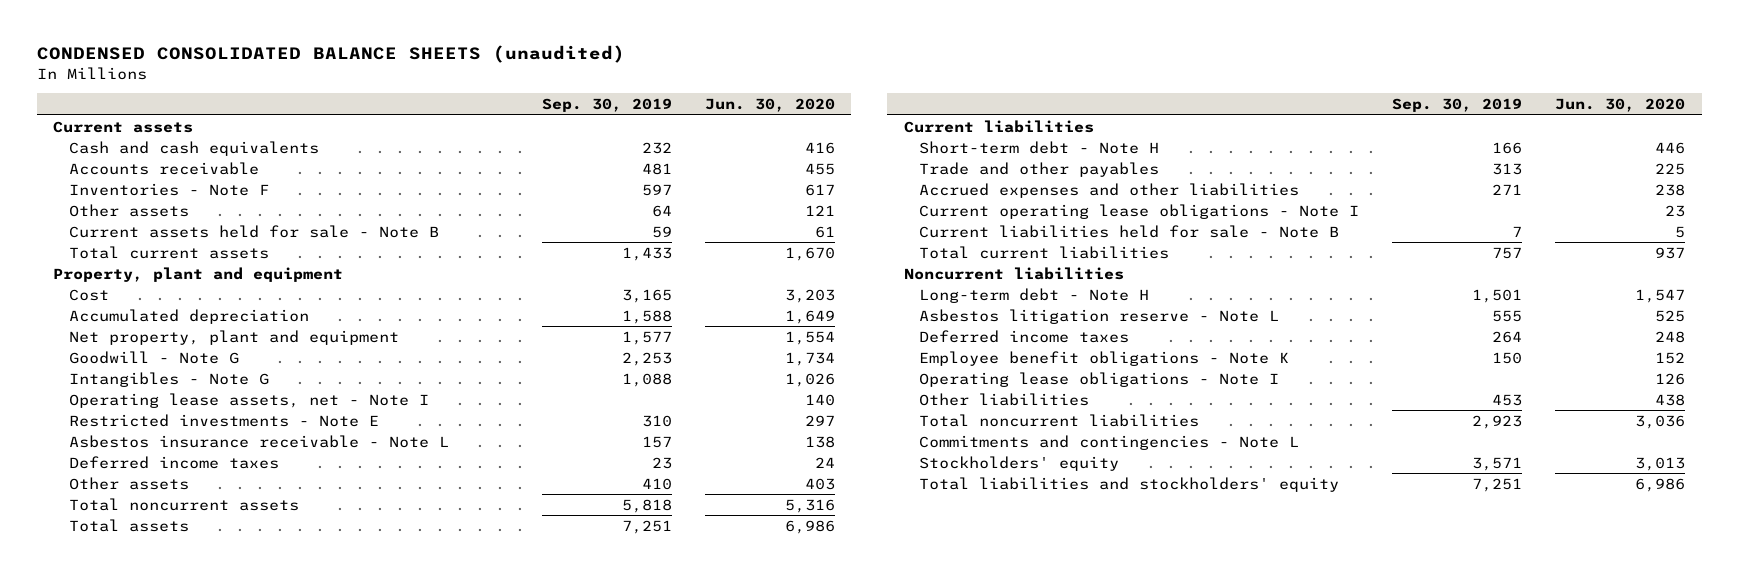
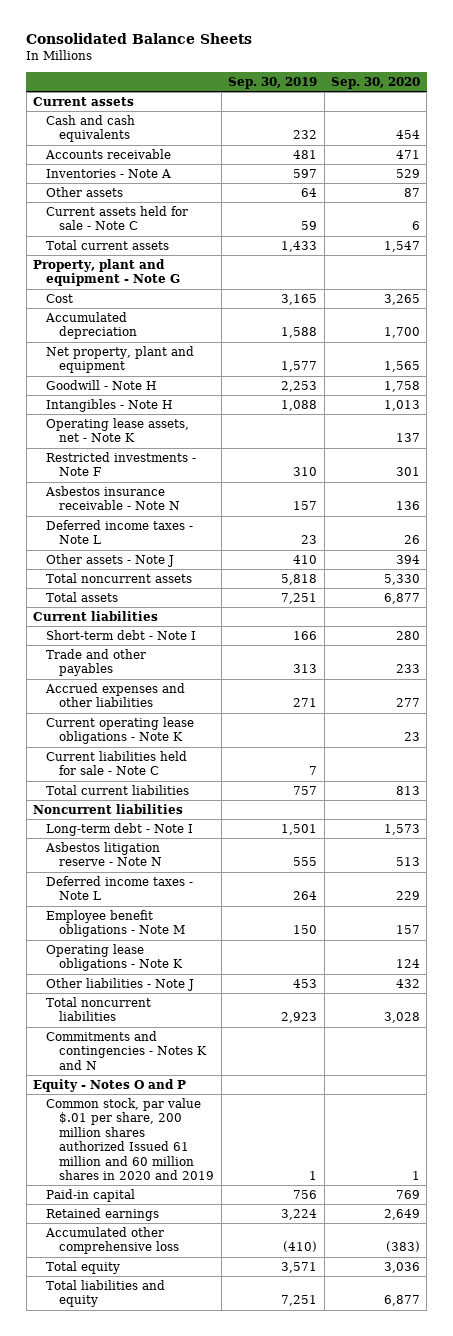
[36,45,625,64] CONDENSED CONSOLIDATED BALANCE SHEETS (unaudited) -> [26,33,253,45] Consolidated Balance Sheets
[704,97,835,112] Jun. 30, 2020 -> none
none -> [330,76,420,89] Sep. 30, 2020
[68,182,269,196] Inventories - Note F -> [46,168,172,178] Inventories - Note A
[68,224,439,238] Current assets held for sale - Note B -> [46,205,189,231] Current assets held for sale - Note C
[53,266,344,282] Property, plant and equipment -> [32,258,181,287] Property, plant and equipment - Note G
[68,350,239,364] Goodwill - Note G -> [46,379,157,390] Goodwill - Note H
[68,371,269,387] Intangibles - Note G -> [46,398,173,412] Intangibles - Note H
[68,392,429,408] Operating lease assets, net - Note I -> [46,417,190,443] Operating lease assets, net - Note K
[68,413,379,427] Restricted investments - Note E -> [46,451,197,477] Restricted investments - Note F
[68,434,449,448] Asbestos insurance receivable - Note L -> [45,485,181,511] Asbestos insurance receivable - Note N
[68,455,279,469] Deferred income taxes -> [46,519,194,545] Deferred income taxes - Note L
[68,476,189,490] Other assets -> [46,553,175,567] Other assets - Note J
[919,140,1160,154] Short-term debt - Note H -> [46,629,197,640] Short-term debt - Note I
[919,203,1360,219] Current operating lease obligations - Note I -> [46,716,195,745] Current operating lease obligations - Note K
[919,224,1340,238] Current liabilities held for sale - Note B -> [46,750,188,776] Current liabilities held for sale - Note C
[919,287,1150,303] Long-term debt - Note H -> [46,822,194,836] Long-term debt - Note I
[919,308,1280,324] Asbestos litigation reserve - Note L -> [45,841,163,867] Asbestos litigation reserve - Note N
[919,329,1130,343] Deferred income taxes -> [46,875,194,901] Deferred income taxes - Note L
[919,350,1290,366] Employee benefit obligations - Note K -> [46,909,186,938] Employee benefit obligations - Note M
[919,371,1280,387] Operating lease obligations - Note I -> [46,943,184,972] Operating lease obligations - Note K
[919,392,1090,406] Other liabilities -> [46,977,195,991] Other liabilities - Note J
[919,434,1300,450] Commitments and contingencies - Note L -> [46,1030,208,1070] Commitments and contingencies - Notes K and N
none -> [32,1078,186,1092] Equity - Notes O and P
none -> [46,1097,215,1180] Common stock, par value $.01 per share, 200 million shares authorized Issued 61 million and 60 million shares in 2020 and 2019
none -> [46,1188,136,1202] Paid-in capital
none -> [46,1207,160,1221] Retained earnings
none -> [45,1226,180,1255] Accumulated other comprehensive loss
[919,455,1120,471] Stockholders' equity -> [46,1260,121,1274] Total equity
[919,476,1340,492] Total liabilities and stockholders' equity -> [46,1279,166,1308] Total liabilities and equity

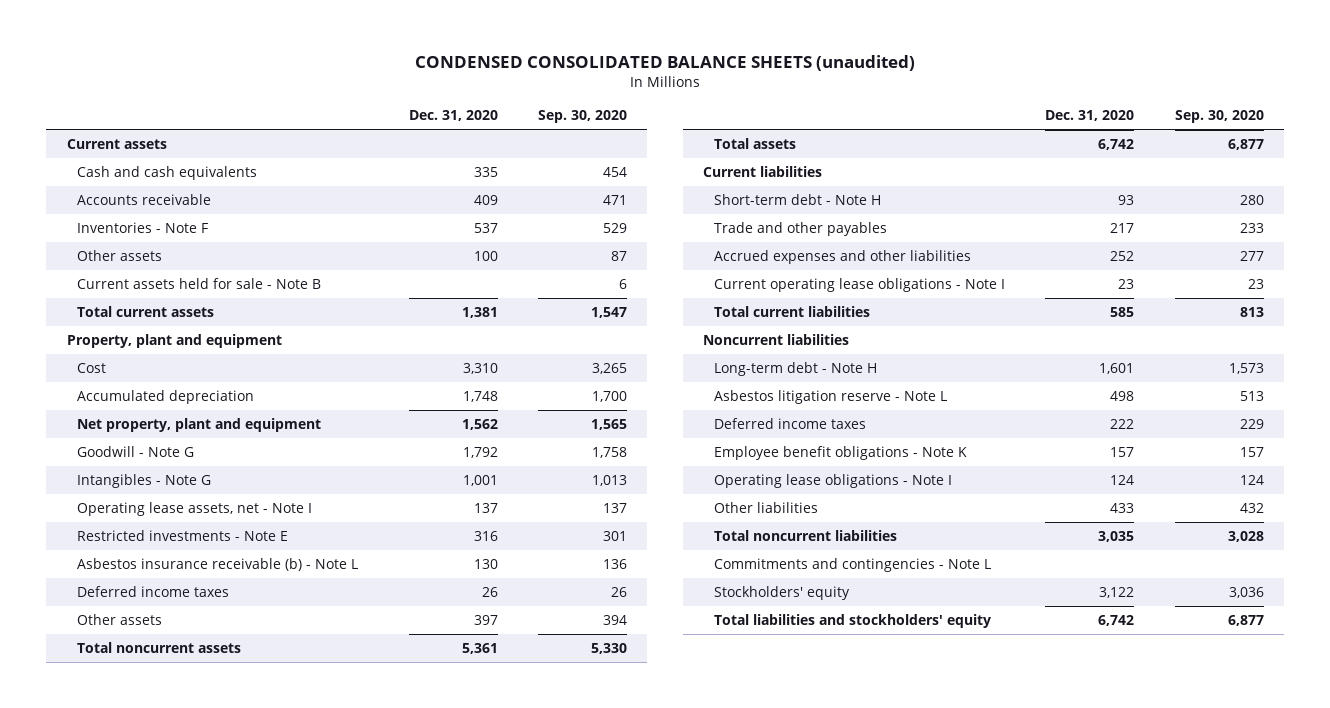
[26,33,253,45] Consolidated Balance Sheets -> [415,55,916,72] CONDENSED CONSOLIDATED BALANCE SHEETS (unaudited)
[228,76,318,89] Sep. 30, 2019 -> none
none -> [408,110,498,122] Dec. 31, 2020
[46,168,172,178] Inventories - Note A -> [77,221,209,233] Inventories - Note F
[46,205,189,231] Current assets held for sale - Note C -> [77,277,322,289] Current assets held for sale - Note B
[32,258,181,287] Property, plant and equipment - Note G -> [66,333,282,348] Property, plant and equipment
[46,379,157,390] Goodwill - Note H -> [77,445,195,457] Goodwill - Note G
[46,398,173,412] Intangibles - Note H -> [77,473,212,488] Intangibles - Note G
[46,417,190,443] Operating lease assets, net - Note K -> [77,501,313,516] Operating lease assets, net - Note I
[46,451,197,477] Restricted investments - Note F -> [77,529,289,541] Restricted investments - Note E
[45,485,181,511] Asbestos insurance receivable - Note N -> [77,557,359,571] Asbestos insurance receivable (b) - Note L
[46,519,194,545] Deferred income taxes - Note L -> [77,585,230,597] Deferred income taxes
[46,553,175,567] Other assets - Note J -> [77,613,163,625] Other assets
[46,629,197,640] Short-term debt - Note I -> [713,193,881,205] Short-term debt - Note H
[46,750,188,776] Current liabilities held for sale - Note C -> none
[46,716,195,745] Current operating lease obligations - Note K -> [713,277,1005,292] Current operating lease obligations - Note I
[46,822,194,836] Long-term debt - Note I -> [713,361,877,376] Long-term debt - Note H
[45,841,163,867] Asbestos litigation reserve - Note N -> [713,389,947,404] Asbestos litigation reserve - Note L
[46,875,194,901] Deferred income taxes - Note L -> [713,417,866,429] Deferred income taxes
[46,909,186,938] Employee benefit obligations - Note M -> [713,445,967,460] Employee benefit obligations - Note K
[46,943,184,972] Operating lease obligations - Note K -> [713,473,952,488] Operating lease obligations - Note I
[46,977,195,991] Other liabilities - Note J -> [713,501,818,513] Other liabilities
[32,1078,186,1092] Equity - Notes O and P -> none
[46,1097,215,1180] Common stock, par value $.01 per share, 200 million shares authorized Issued 61 million and 60 million shares in 2020 and 2019 -> none
[46,1188,136,1202] Paid-in capital -> none
[46,1207,160,1221] Retained earnings -> none
[45,1226,180,1255] Accumulated other comprehensive loss -> none
[46,1030,208,1070] Commitments and contingencies - Notes K and N -> [713,557,991,572] Commitments and contingencies - Note L
[46,1260,121,1274] Total equity -> [713,585,850,600] Stockholders' equity
[46,1279,166,1308] Total liabilities and equity -> [713,613,991,628] Total liabilities and stockholders' equity

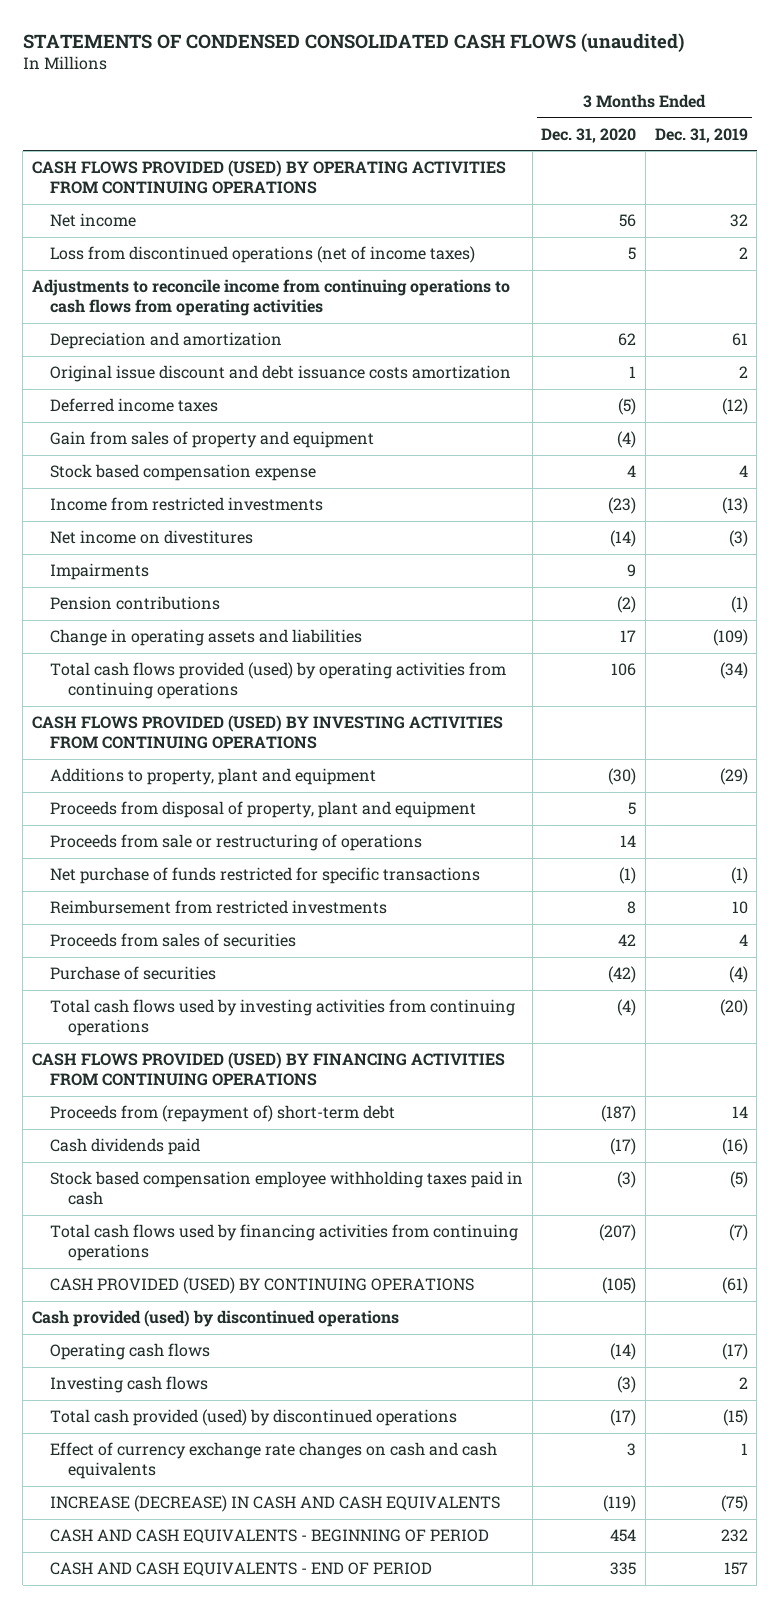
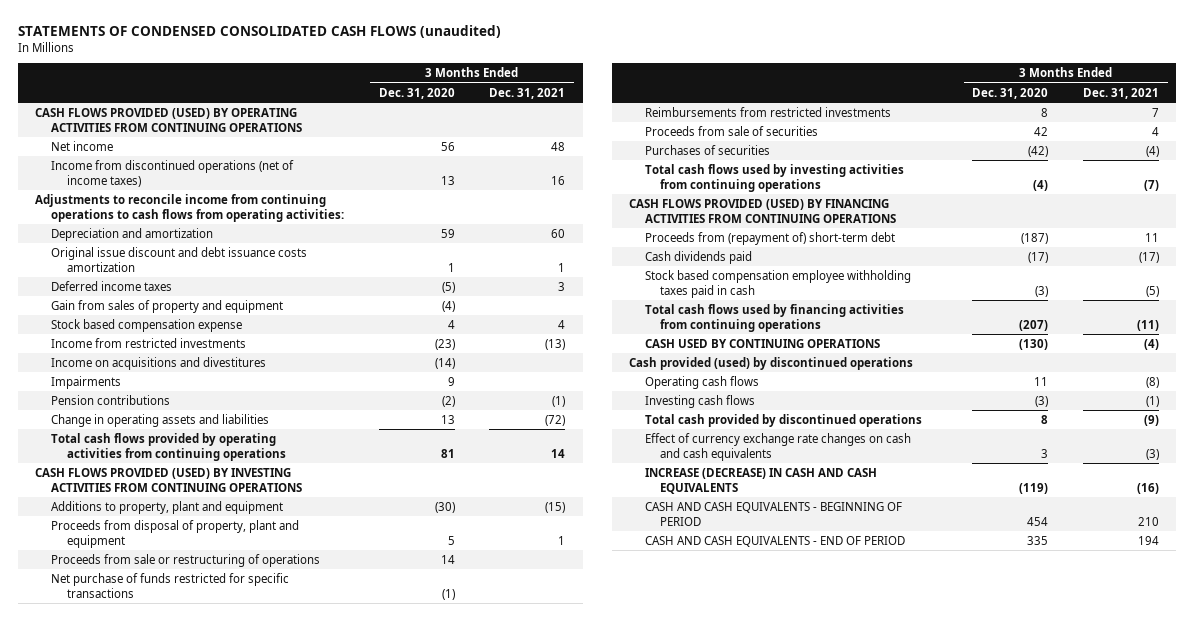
[654,127,748,143] Dec. 31, 2019 -> none
none -> [489,87,566,99] Dec. 31, 2021
[50,246,476,264] Loss from discontinued operations (net of income taxes) -> [51,159,295,187] Income from discontinued operations (net of income taxes)
[628,247,637,261] 5 -> [440,175,455,185] 13
[32,279,511,317] Adjustments to reconcile income from continuing operations to cash flows from operating activities -> [35,193,345,222] Adjustments to reconcile income from continuing operations to cash flows from operating activities:
[618,333,637,347] 62 -> [440,228,455,238] 59
[50,530,254,545] Net income on divestitures -> [51,356,267,370] Income on acquisitions and divestitures
[620,630,637,643] 17 -> [440,414,455,424] 13
[50,662,507,700] Total cash flows provided (used) by operating activities from continuing operations -> [51,432,286,461] Total cash flows provided by operating activities from continuing operations
[611,663,637,677] 106 -> [440,448,455,458] 81
[50,900,388,915] Reimbursement from restricted investments -> [644,106,891,117] Reimbursements from restricted investments
[50,933,297,948] Proceeds from sales of securities -> [644,125,818,136] Proceeds from sale of securities
[50,966,217,981] Purchase of securities -> [644,144,770,155] Purchases of securities
[50,1277,475,1295] CASH PROVIDED (USED) BY CONTINUING OPERATIONS -> [644,338,880,348] CASH USED BY CONTINUING OPERATIONS
[602,1277,637,1295] (105) -> [1019,338,1049,350] (130)
[610,1343,637,1361] (14) -> [1034,376,1049,386] 11
[50,1409,458,1427] Total cash provided (used) by discontinued operations -> [644,413,922,427] Total cash provided by discontinued operations
[610,1409,637,1427] (17) -> [1041,414,1049,424] 8

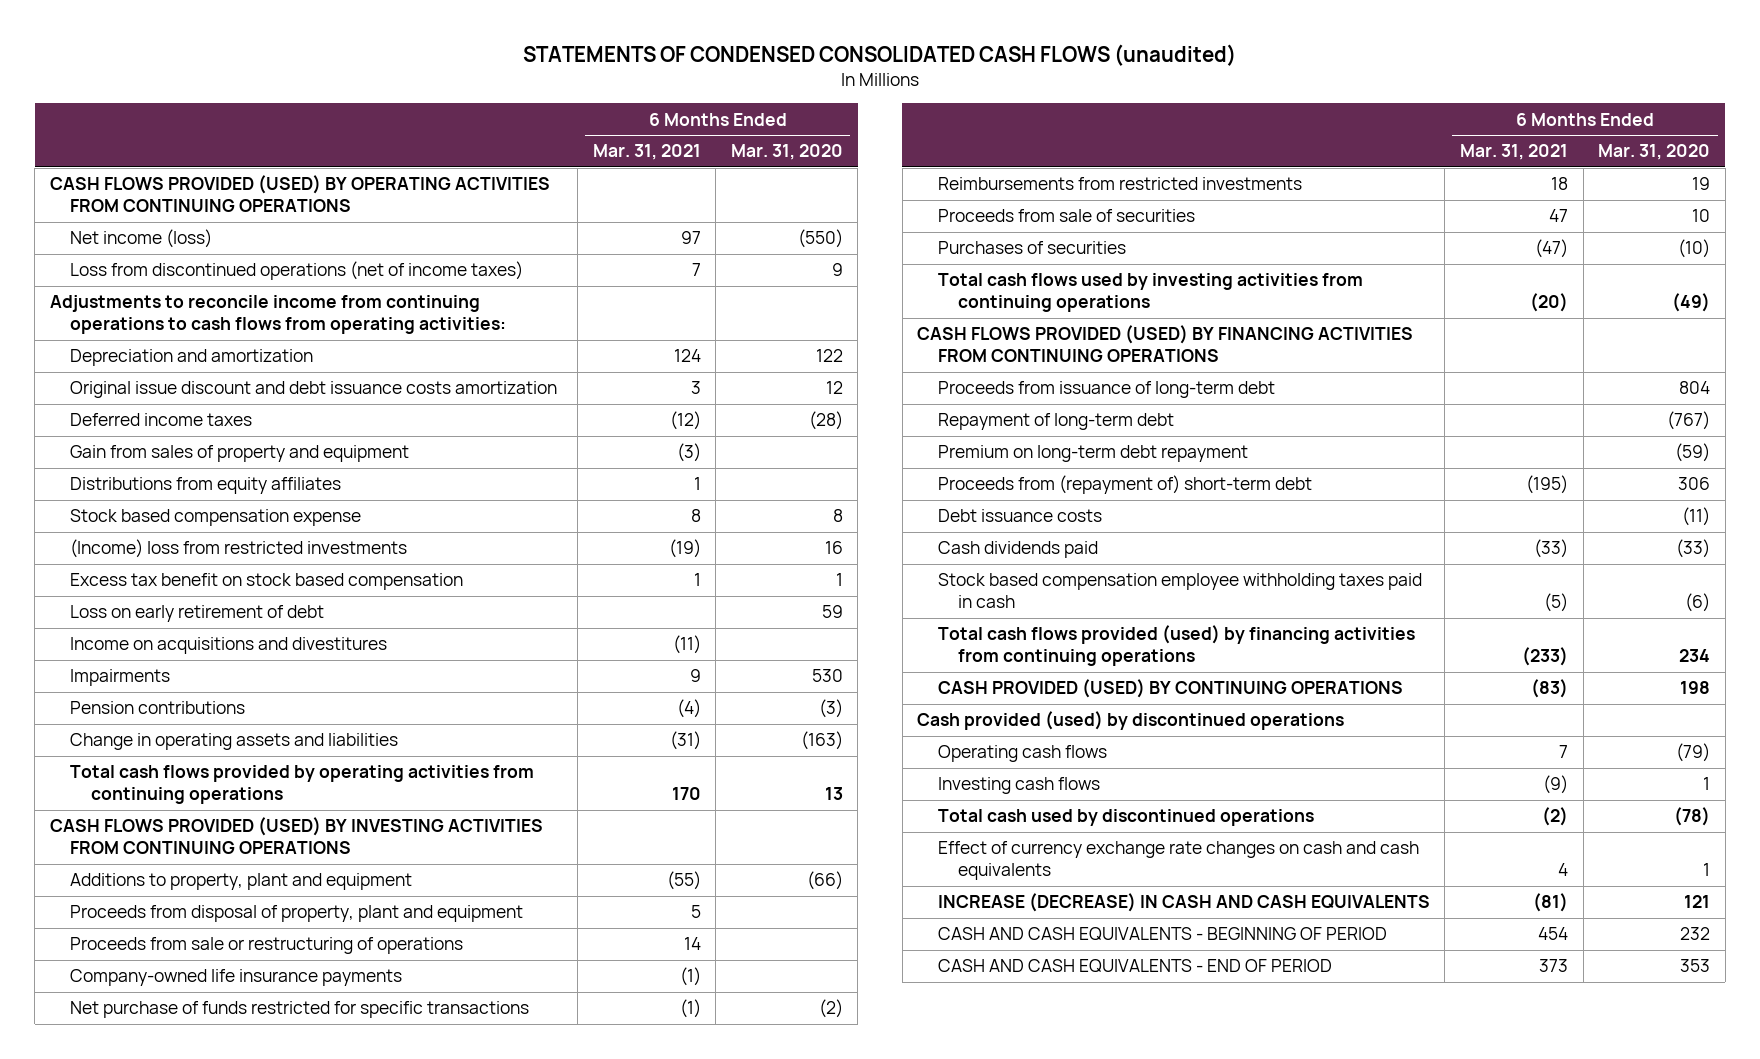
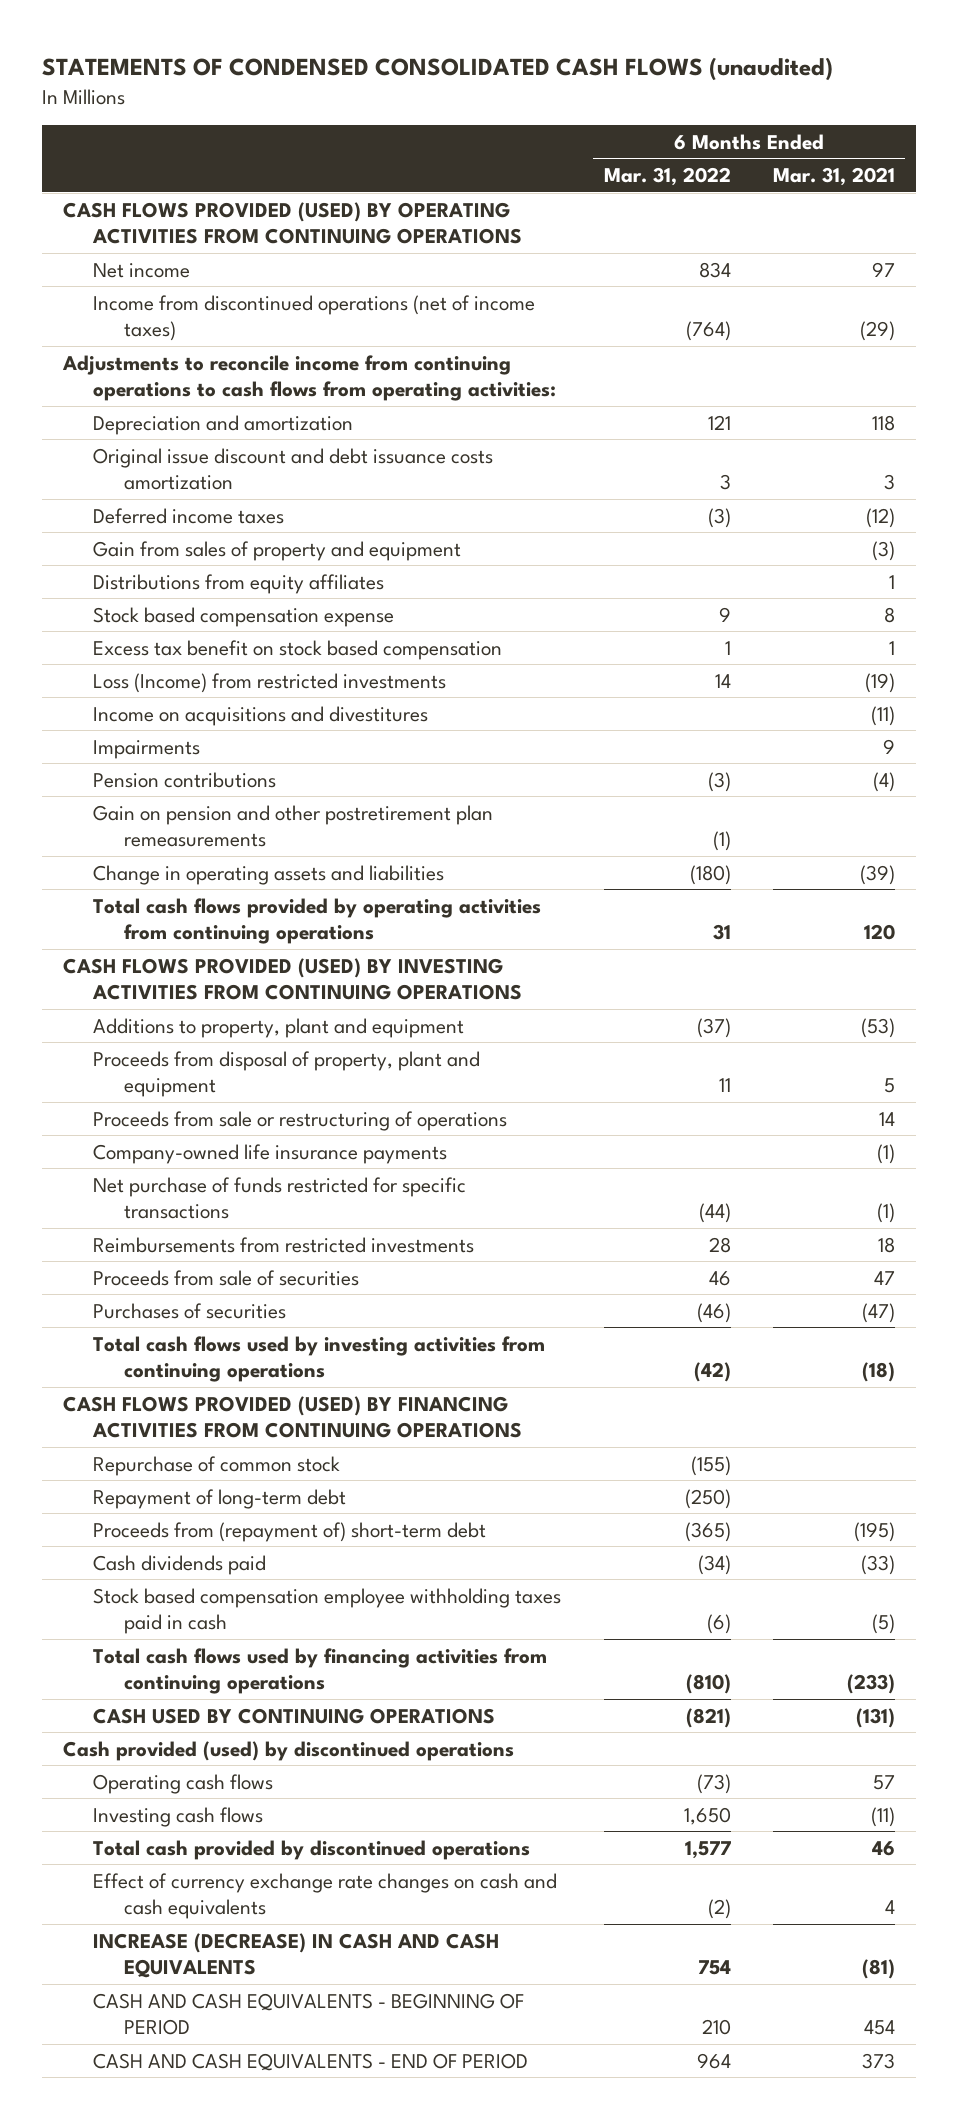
[730,144,843,161] Mar. 31, 2020 -> none
none -> [603,166,731,186] Mar. 31, 2022
[70,229,213,249] Net income (loss) -> [93,262,191,278] Net income
[70,261,524,281] Loss from discontinued operations (net of income taxes) -> [93,294,536,342] Income from discontinued operations (net of income taxes)
[691,263,701,277] 7 -> [859,321,895,342] (29)
[673,349,701,363] 124 -> [871,414,895,431] 118
[70,539,408,559] (Income) loss from restricted investments -> none
[70,605,325,623] Loss on early retirement of debt -> none
none -> [93,672,447,693] Loss (Income) from restricted investments
none -> [93,804,494,848] Gain on pension and other postretirement plan remeasurements
[669,731,701,751] (31) -> [859,864,895,885] (39)
[671,787,701,801] 170 -> [863,924,895,941] 120
[666,871,701,891] (55) -> [860,1017,895,1038] (53)
[1530,293,1569,313] (20) -> [861,1362,895,1383] (18)
[937,381,1275,399] Proceeds from issuance of long-term debt -> none
none -> [93,1455,341,1476] Repurchase of common stock
[937,445,1248,463] Premium on long-term debt repayment -> none
[937,509,1102,523] Debt issuance costs -> none
[937,625,1415,667] Total cash flows provided (used) by financing activities from continuing operations -> [93,1647,548,1695] Total cash flows used by financing activities from continuing operations
[937,679,1403,699] CASH PROVIDED (USED) BY CONTINUING OPERATIONS -> [93,1707,496,1724] CASH USED BY CONTINUING OPERATIONS
[1531,679,1569,699] (83) -> [855,1707,895,1728] (131)
[1559,745,1569,759] 7 -> [872,1774,895,1790] 57
[1543,775,1569,795] (9) -> [870,1806,895,1827] (11)
[937,809,1314,827] Total cash used by discontinued operations -> [93,1839,531,1860] Total cash provided by discontinued operations
[1542,807,1569,827] (2) -> [871,1840,895,1856] 46

